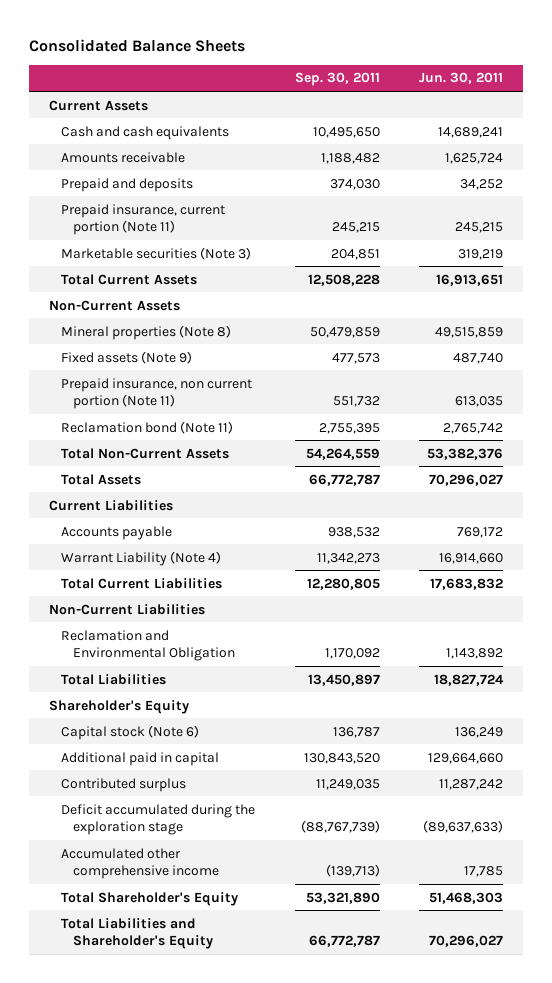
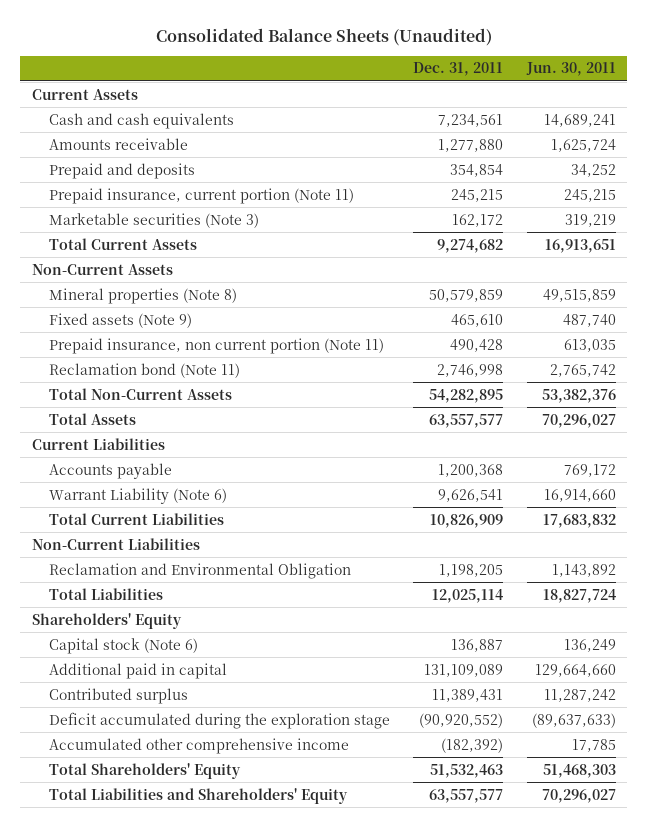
[28,38,245,52] Consolidated Balance Sheets -> [155,27,492,46] Consolidated Balance Sheets (Unaudited)
[294,72,380,87] Sep. 30, 2011 -> none
none -> [413,62,504,77] Dec. 31, 2011
[60,550,221,566] Warrant Liability (Note 4) -> [48,487,227,504] Warrant Liability (Note 6)
[48,699,189,714] Shareholder's Equity -> [31,612,182,629] Shareholders' Equity
[60,891,238,906] Total Shareholder's Equity -> [48,762,241,779] Total Shareholders' Equity
[60,917,214,950] Total Liabilities and Shareholder's Equity -> [48,787,348,804] Total Liabilities and Shareholders' Equity

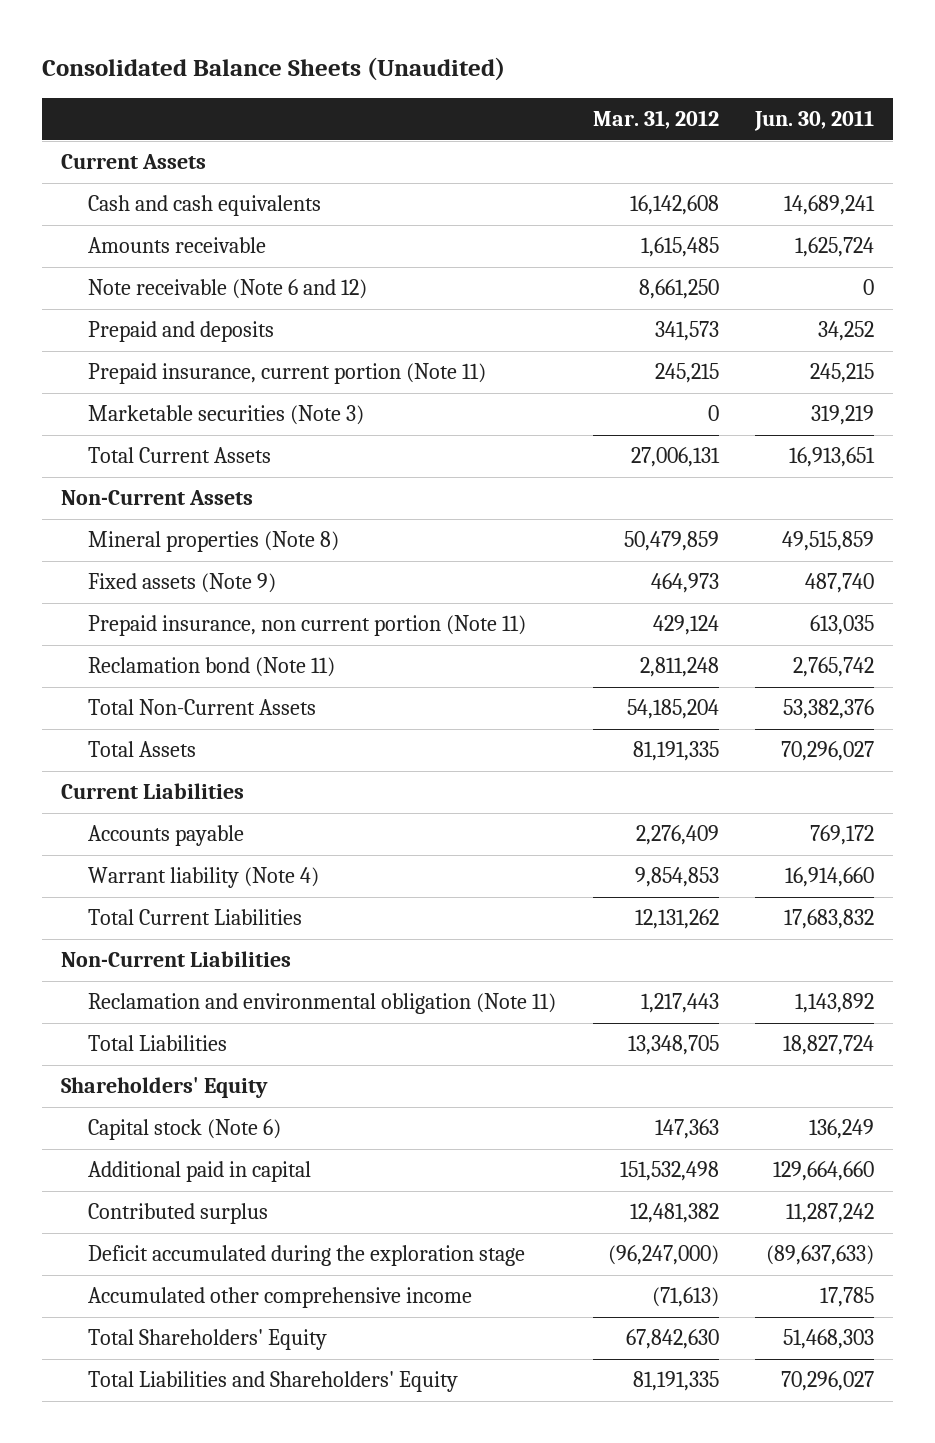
[413,62,504,77] Dec. 31, 2011 -> none
none -> [592,110,719,130] Mar. 31, 2012
none -> [87,279,367,300] Note receivable (Note 6 and 12)
[48,487,227,504] Warrant Liability (Note 6) -> [87,867,319,889] Warrant liability (Note 4)
[48,562,351,579] Reclamation and Environmental Obligation -> [87,993,556,1015] Reclamation and environmental obligation (Note 11)

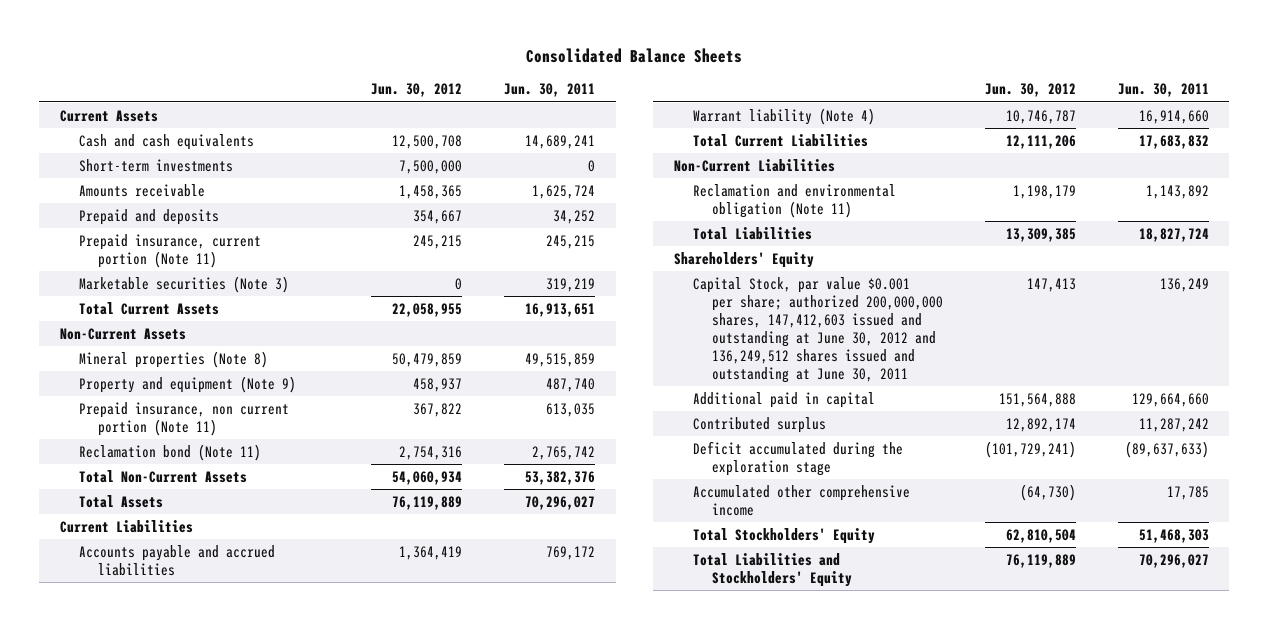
[42,57,506,82] Consolidated Balance Sheets (Unaudited) -> [526,47,743,63] Consolidated Balance Sheets
[592,110,719,130] Mar. 31, 2012 -> none
none -> [370,83,462,98] Jun. 30, 2012
none -> [78,158,233,172] Short-term investments
[87,279,367,300] Note receivable (Note 6 and 12) -> none
[87,573,276,594] Fixed assets (Note 9) -> [78,375,296,393] Property and equipment (Note 9)
[87,825,244,847] Accounts payable -> [78,544,275,576] Accounts payable and accrued liabilities
[87,1119,281,1141] Capital stock (Note 6) -> [692,276,943,383] Capital Stock, par value $0.001 per share; authorized 200,000,000 shares, 147,412,603 issued and outstanding at June 30, 2012 and 136,249,512 shares issued and outstanding at June 30, 2011
[87,1329,327,1351] Total Shareholders' Equity -> [692,527,875,544] Total Stockholders' Equity
[87,1371,458,1393] Total Liabilities and Shareholders' Equity -> [692,552,852,587] Total Liabilities and Stockholders' Equity

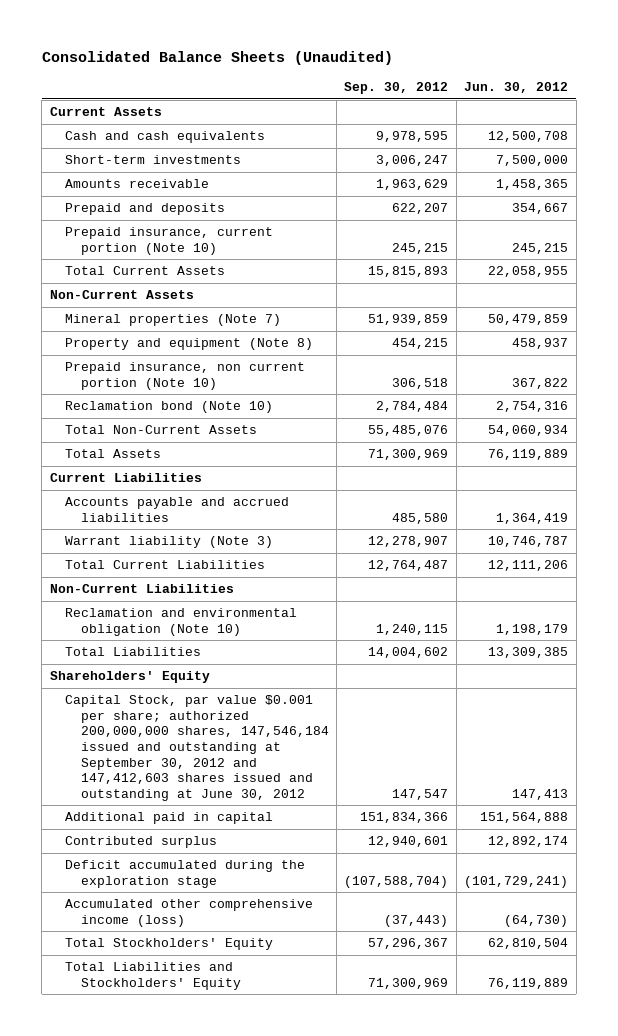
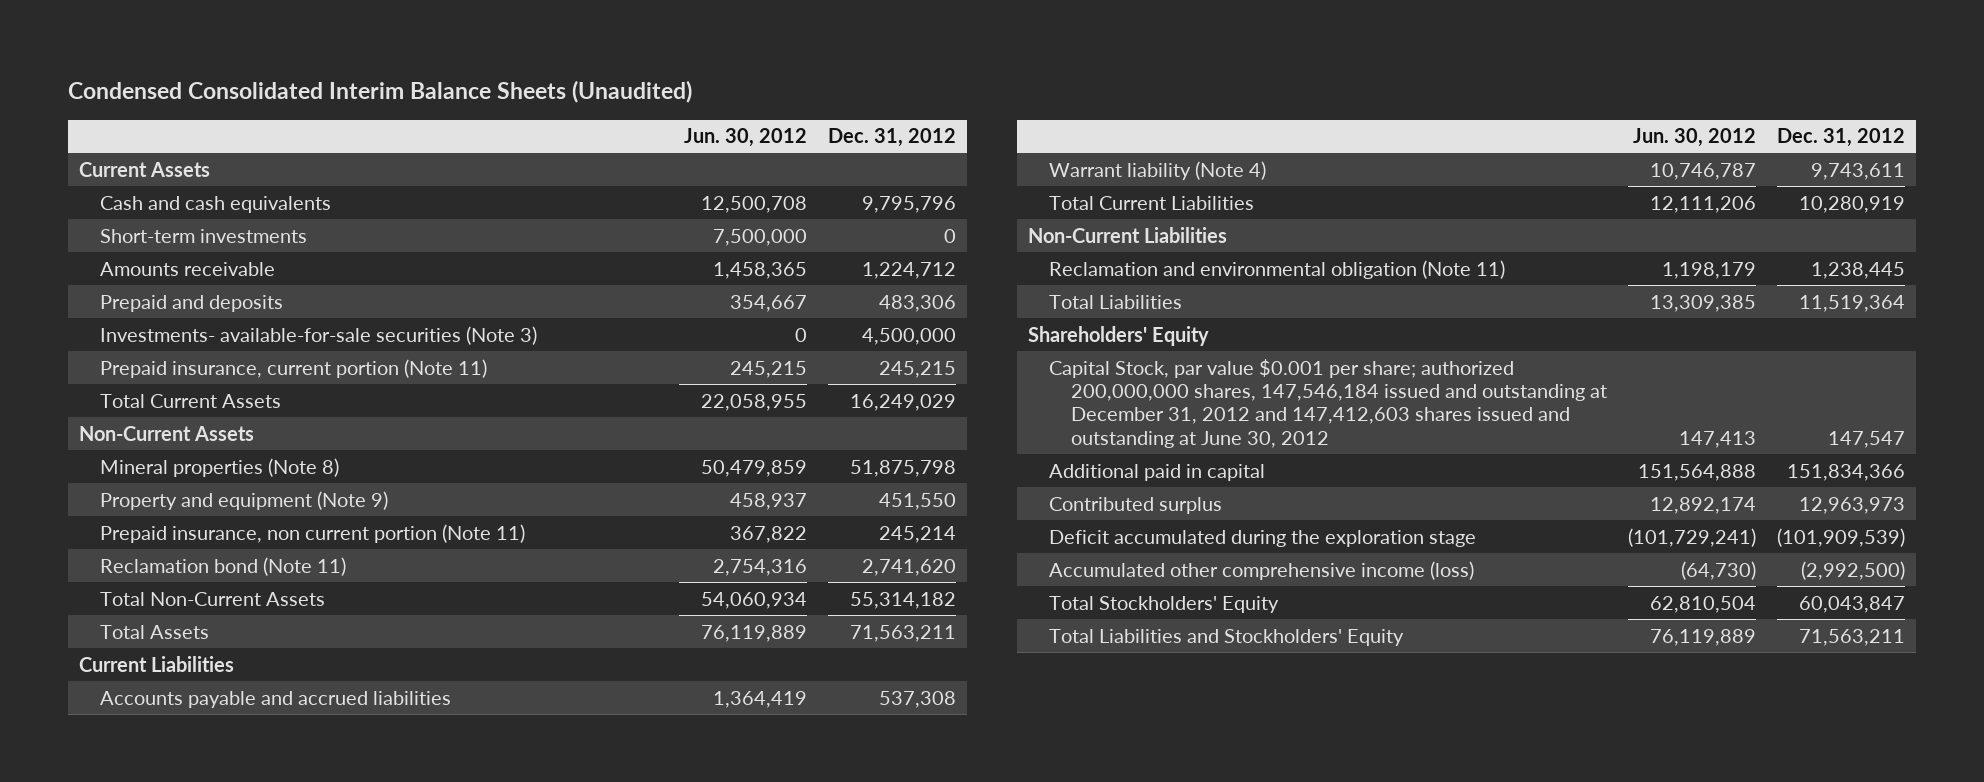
[41,51,393,66] Consolidated Balance Sheets (Unaudited) -> [67,80,692,104] Condensed Consolidated Interim Balance Sheets (Unaudited)
[344,82,449,95] Sep. 30, 2012 -> none
none -> [828,128,957,148] Dec. 31, 2012
none -> [100,325,538,345] Investments- available-for-sale securities (Note 3)
[65,227,274,255] Prepaid insurance, current portion (Note 10) -> [100,358,488,378] Prepaid insurance, current portion (Note 11)
[65,314,282,327] Mineral properties (Note 7) -> [100,457,340,477] Mineral properties (Note 8)
[65,338,314,351] Property and equipment (Note 8) -> [100,490,389,510] Property and equipment (Note 9)
[65,362,306,390] Prepaid insurance, non current portion (Note 10) -> [100,523,526,543] Prepaid insurance, non current portion (Note 11)
[65,401,274,414] Reclamation bond (Note 10) -> [100,556,347,576] Reclamation bond (Note 11)
[65,536,274,549] Warrant liability (Note 3) -> [1049,160,1267,180] Warrant liability (Note 4)
[65,608,298,636] Reclamation and environmental obligation (Note 10) -> [1049,259,1506,279] Reclamation and environmental obligation (Note 11)
[65,695,329,801] Capital Stock, par value $0.001 per share; authorized 200,000,000 shares, 147,546,184 issued and outstanding at September 30, 2012 and 147,412,603 shares issued and outstanding at June 30, 2012 -> [1049,358,1608,448] Capital Stock, par value $0.001 per share; authorized 200,000,000 shares, 147,546,184 issued and outstanding at December 31, 2012 and 147,412,603 shares issued and outstanding at June 30, 2012

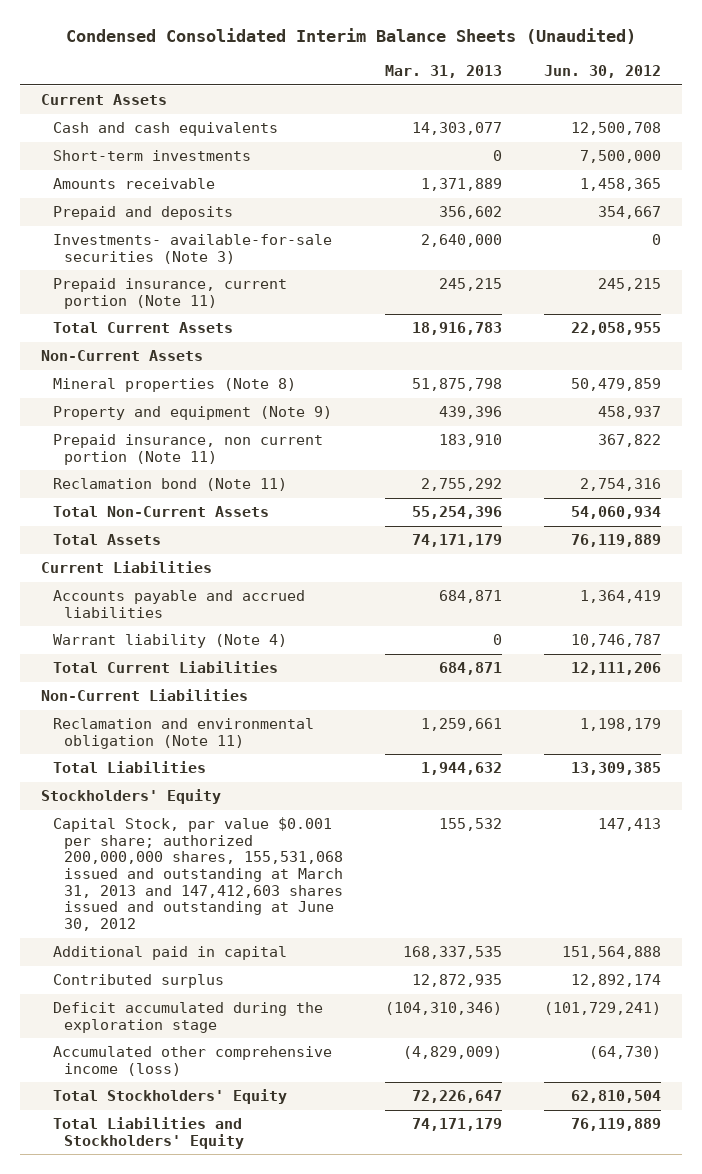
[828,128,957,148] Dec. 31, 2012 -> none
none -> [385,64,503,78] Mar. 31, 2013
[1027,325,1209,346] Shareholders' Equity -> [41,789,222,805] Stockholders' Equity
[1049,358,1608,448] Capital Stock, par value $0.001 per share; authorized 200,000,000 shares, 147,546,184 issued and outstanding at December 31, 2012 and 147,412,603 shares issued and outstanding at June 30, 2012 -> [52,817,344,931] Capital Stock, par value $0.001 per share; authorized 200,000,000 shares, 155,531,068 issued and outstanding at March 31, 2013 and 147,412,603 shares issued and outstanding at June 30, 2012

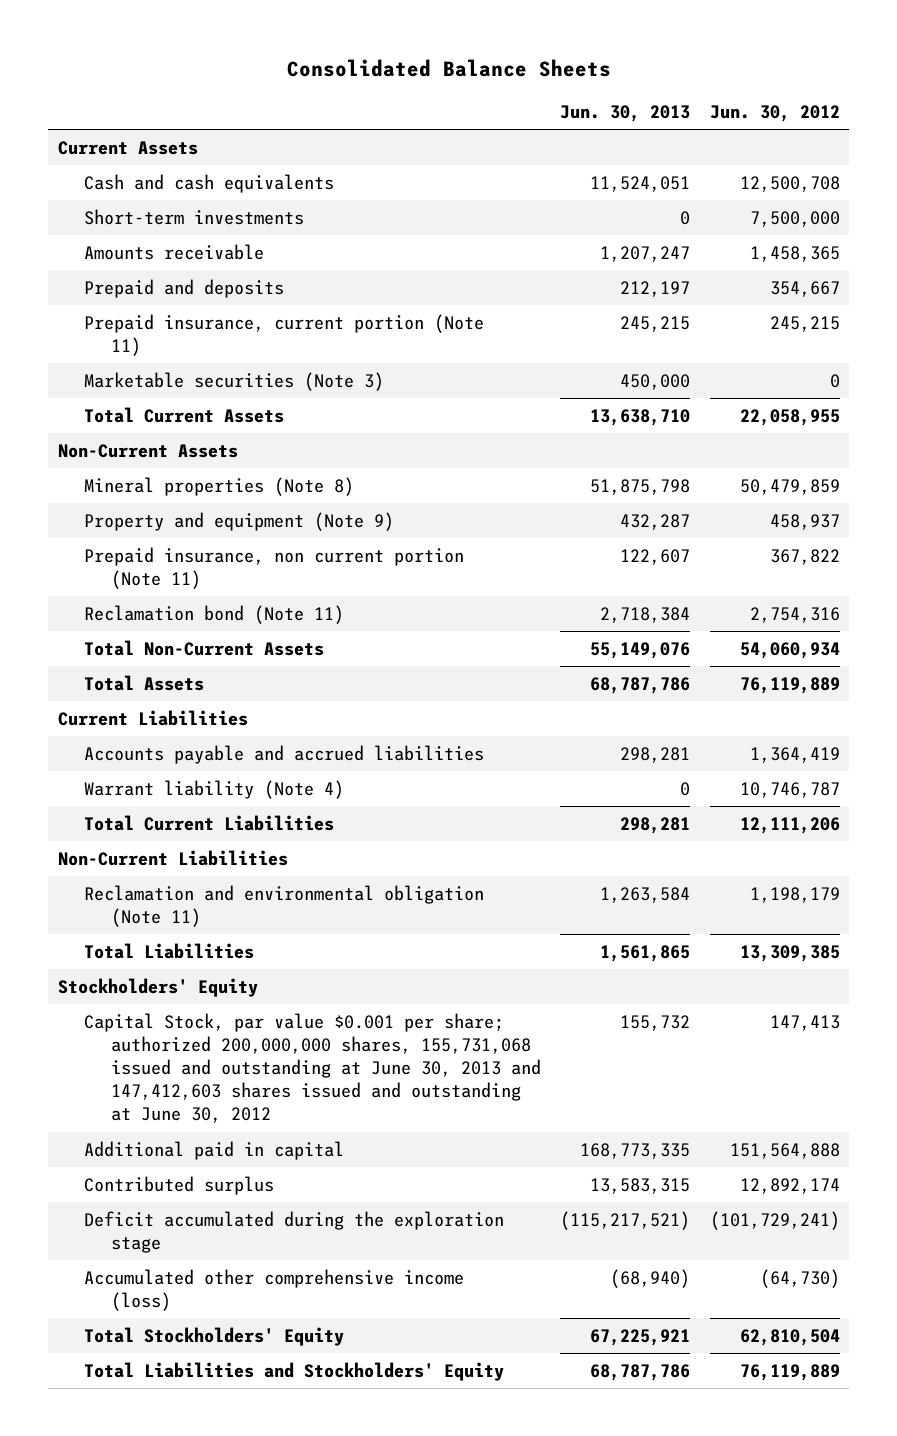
[65,28,636,45] Condensed Consolidated Interim Balance Sheets (Unaudited) -> [286,58,611,77] Consolidated Balance Sheets
[385,64,503,78] Mar. 31, 2013 -> none
none -> [560,104,691,122] Jun. 30, 2013
[52,234,332,264] Investments- available-for-sale securities (Note 3) -> none
none -> [84,371,385,391] Marketable securities (Note 3)
[52,817,344,931] Capital Stock, par value $0.001 per share; authorized 200,000,000 shares, 155,531,068 issued and outstanding at March 31, 2013 and 147,412,603 shares issued and outstanding at June 30, 2012 -> [84,1012,541,1124] Capital Stock, par value $0.001 per share; authorized 200,000,000 shares, 155,731,068 issued and outstanding at June 30, 2013 and 147,412,603 shares issued and outstanding at June 30, 2012

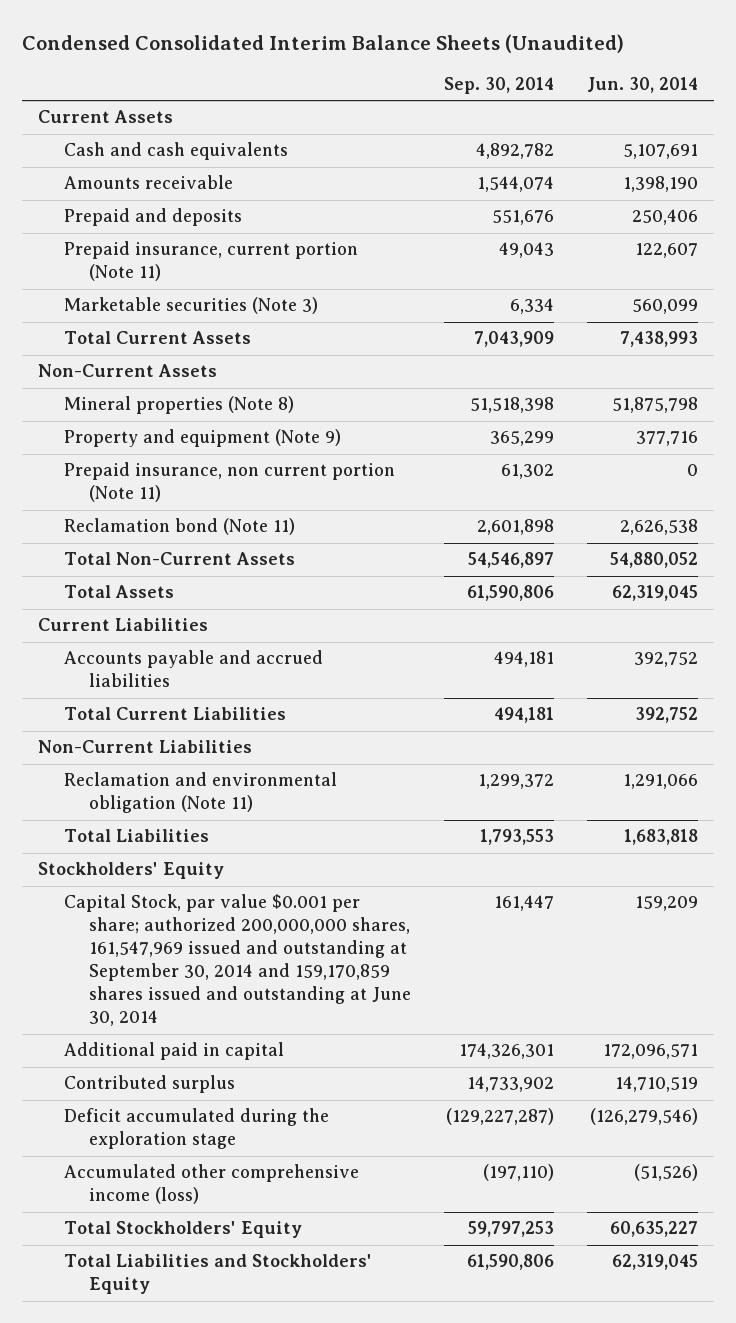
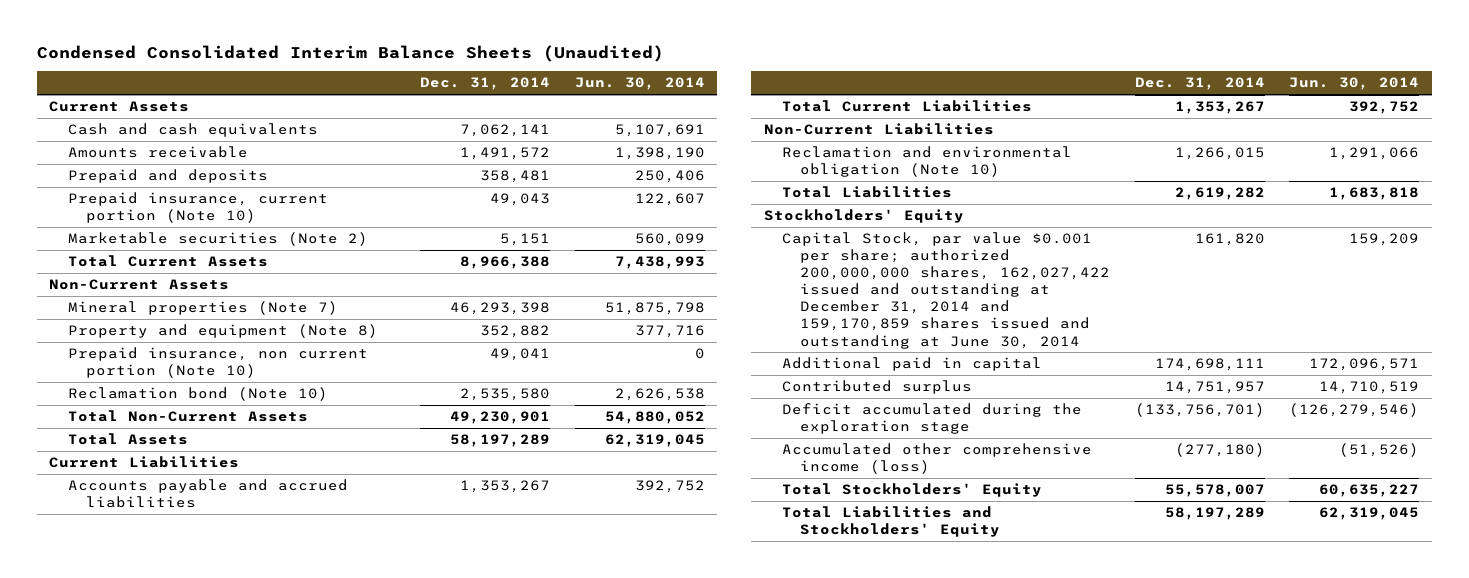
[444,76,555,94] Sep. 30, 2014 -> none
none -> [420,77,551,91] Dec. 31, 2014
[63,241,358,282] Prepaid insurance, current portion (Note 11) -> [67,192,328,224] Prepaid insurance, current portion (Note 10)
[63,297,318,315] Marketable securities (Note 3) -> [67,232,368,247] Marketable securities (Note 2)
[63,396,294,415] Mineral properties (Note 8) -> [67,301,338,316] Mineral properties (Note 7)
[63,429,341,448] Property and equipment (Note 9) -> [67,324,378,339] Property and equipment (Note 8)
[63,462,395,503] Prepaid insurance, non current portion (Note 11) -> [67,347,368,379] Prepaid insurance, non current portion (Note 10)
[63,518,295,536] Reclamation bond (Note 11) -> [67,387,328,402] Reclamation bond (Note 10)
[63,772,337,814] Reclamation and environmental obligation (Note 11) -> [781,146,1072,178] Reclamation and environmental obligation (Note 10)
[63,894,412,1027] Capital Stock, par value $0.001 per share; authorized 200,000,000 shares, 161,547,969 issued and outstanding at September 30, 2014 and 159,170,859 shares issued and outstanding at June 30, 2014 -> [781,232,1111,349] Capital Stock, par value $0.001 per share; authorized 200,000,000 shares, 162,027,422 issued and outstanding at December 31, 2014 and 159,170,859 shares issued and outstanding at June 30, 2014

